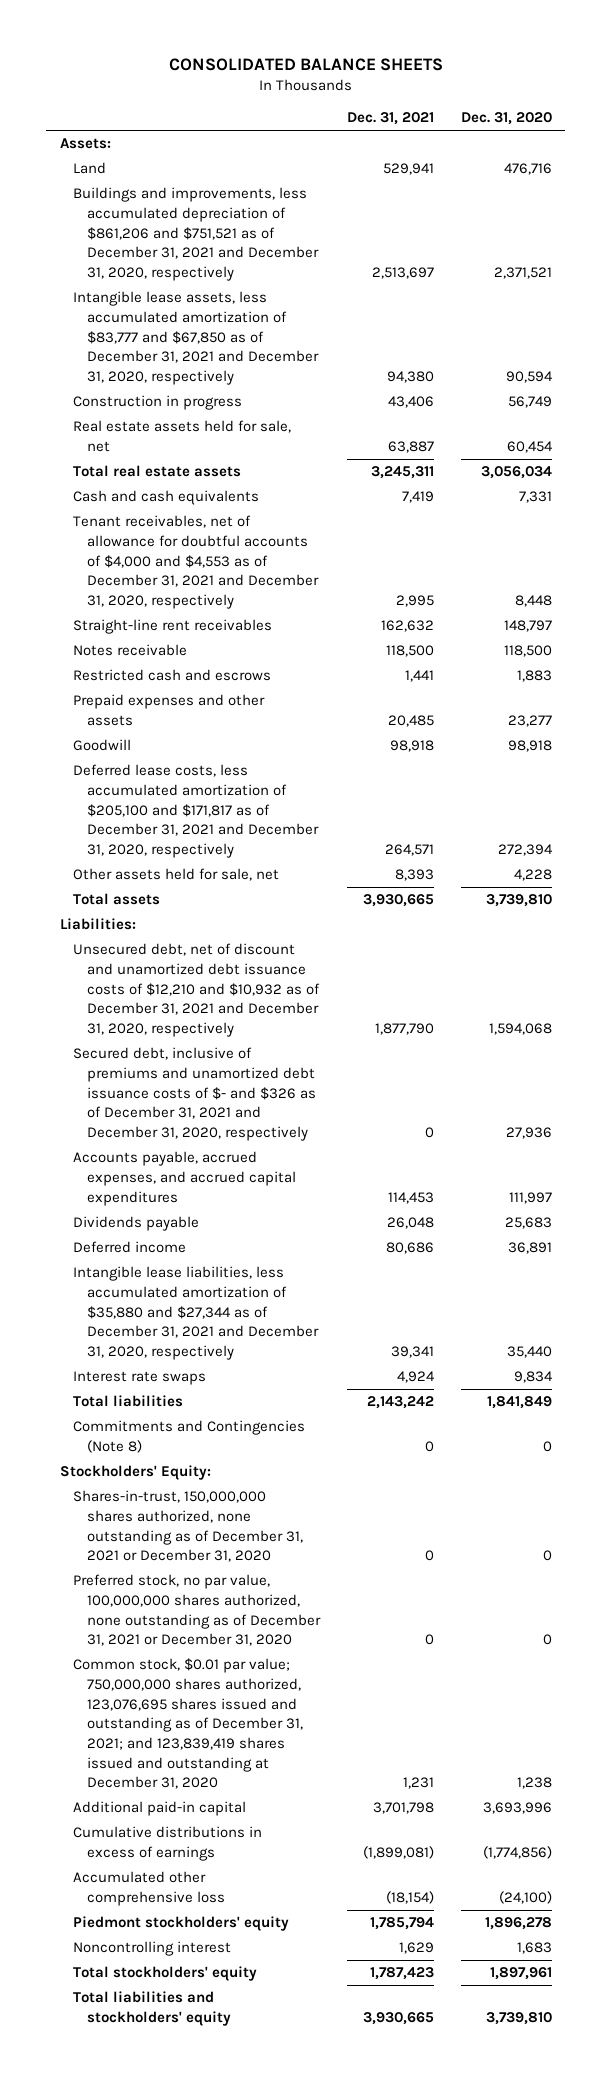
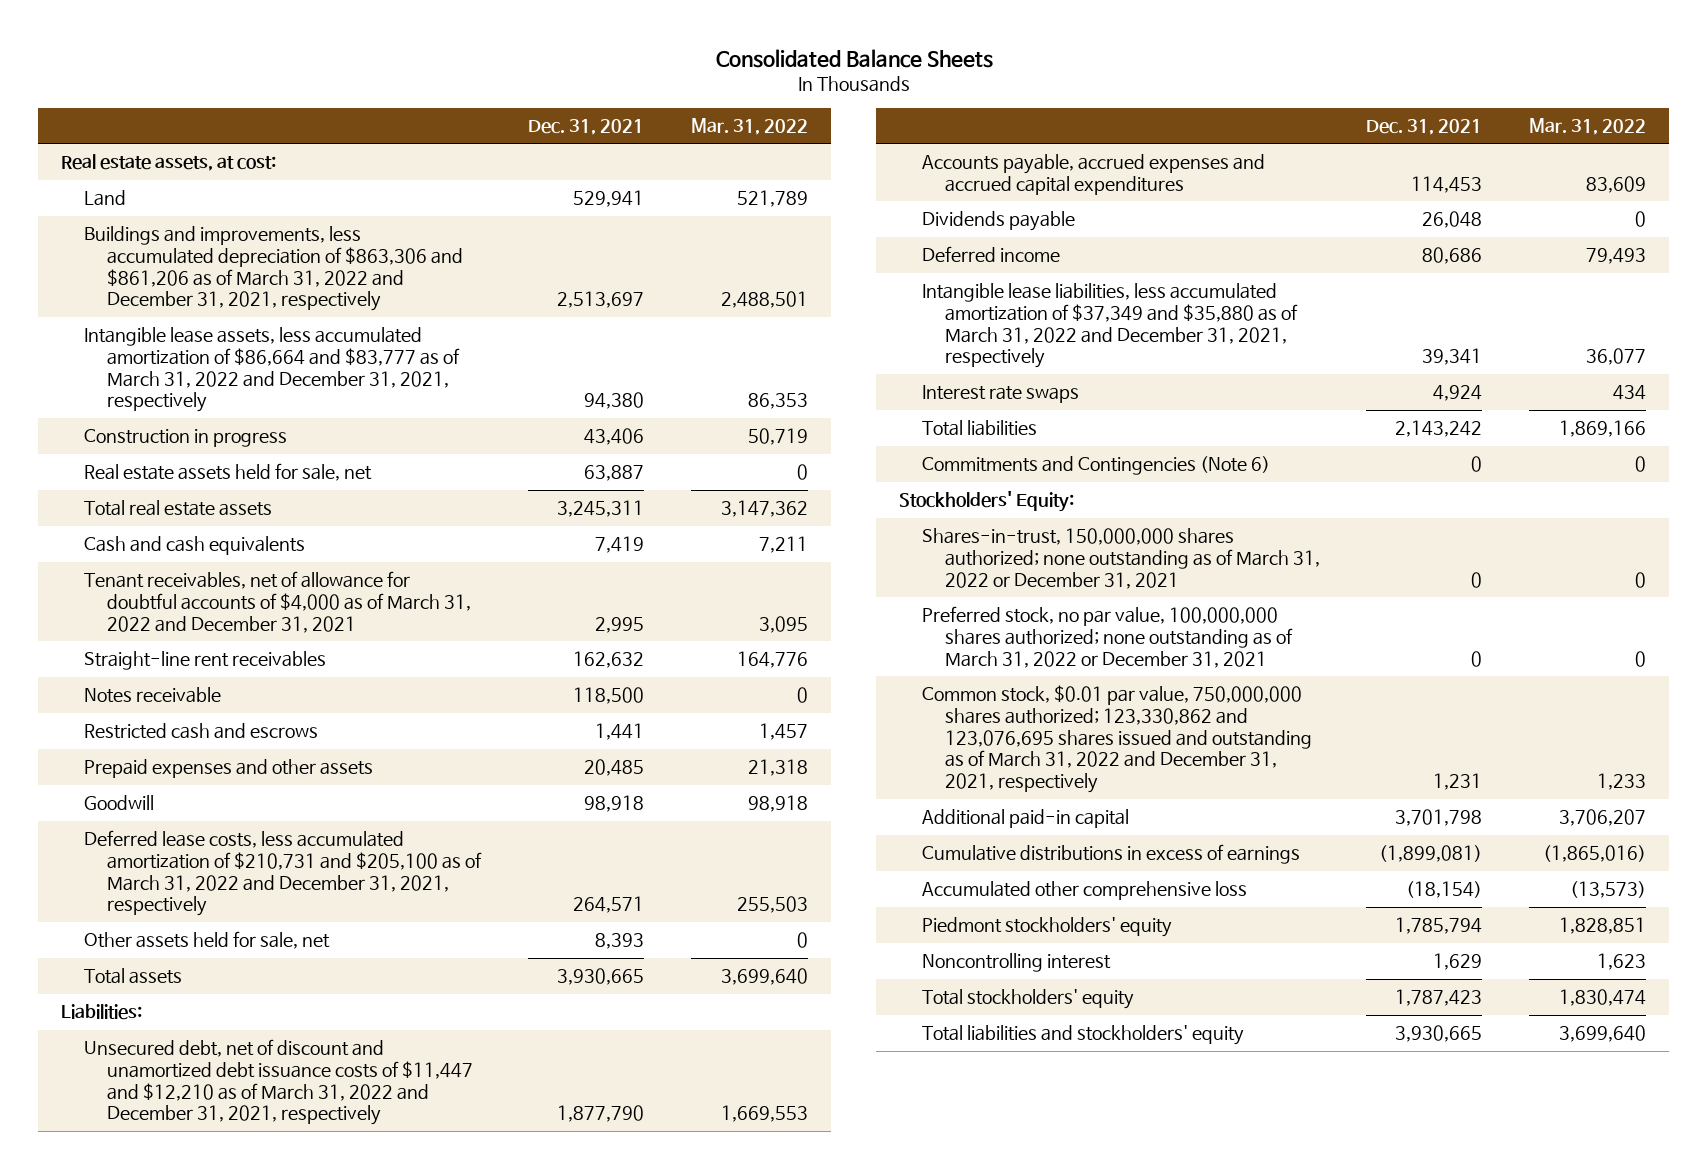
[168,57,443,71] CONSOLIDATED BALANCE SHEETS -> [715,48,993,68] Consolidated Balance Sheets
[460,112,552,126] Dec. 31, 2020 -> none
none -> [691,118,809,136] Mar. 31, 2022
[59,138,111,150] Assets: -> none
none -> [61,154,277,172] Real estate assets, at cost:
[73,187,319,282] Buildings and improvements, less accumulated depreciation of $861,206 and $751,521 as of December 31, 2021 and December 31, 2020, respectively -> [84,226,463,312] Buildings and improvements, less accumulated depreciation of $863,306 and $861,206 as of March 31, 2022 and December 31, 2021, respectively
[73,291,319,386] Intangible lease assets, less accumulated amortization of $83,777 and $67,850 as of December 31, 2021 and December 31, 2020, respectively -> [84,327,460,413] Intangible lease assets, less accumulated amortization of $86,664 and $83,777 as of March 31, 2022 and December 31, 2021, respectively
[73,515,319,610] Tenant receivables, net of allowance for doubtful accounts of $4,000 and $4,553 as of December 31, 2021 and December 31, 2020, respectively -> [84,571,471,633] Tenant receivables, net of allowance for doubtful accounts of $4,000 as of March 31, 2022 and December 31, 2021
[73,764,319,859] Deferred lease costs, less accumulated amortization of $205,100 and $171,817 as of December 31, 2021 and December 31, 2020, respectively -> [84,830,482,917] Deferred lease costs, less accumulated amortization of $210,731 and $205,100 as of March 31, 2022 and December 31, 2021, respectively
[73,1047,316,1142] Secured debt, inclusive of premiums and unamortized debt issuance costs of $- and $326 as of December 31, 2021 and December 31, 2020, respectively -> none
[73,943,320,1038] Unsecured debt, net of discount and unamortized debt issuance costs of $12,210 and $10,932 as of December 31, 2021 and December 31, 2020, respectively -> [84,1039,473,1126] Unsecured debt, net of discount and unamortized debt issuance costs of $11,447 and $12,210 as of March 31, 2022 and December 31, 2021, respectively
[73,1151,296,1206] Accounts payable, accrued expenses, and accrued capital expenditures -> [921,154,1265,195] Accounts payable, accrued expenses and accrued capital expenditures
[73,1266,319,1361] Intangible lease liabilities, less accumulated amortization of $35,880 and $27,344 as of December 31, 2021 and December 31, 2020, respectively -> [921,283,1298,369] Intangible lease liabilities, less accumulated amortization of $37,349 and $35,880 as of March 31, 2022 and December 31, 2021, respectively
[73,1420,306,1454] Commitments and Contingencies (Note 8) -> [921,456,1270,476] Commitments and Contingencies (Note 6)
[73,1490,303,1563] Shares-in-trust, 150,000,000 shares authorized, none outstanding as of December 31, 2021 or December 31, 2020 -> [921,528,1320,589] Shares-in-trust, 150,000,000 shares authorized; none outstanding as of March 31, 2022 or December 31, 2021
[73,1574,321,1647] Preferred stock, no par value, 100,000,000 shares authorized, none outstanding as of December 31, 2021 or December 31, 2020 -> [921,606,1293,668] Preferred stock, no par value, 100,000,000 shares authorized; none outstanding as of March 31, 2022 or December 31, 2021
[73,1658,303,1790] Common stock, $0.01 par value; 750,000,000 shares authorized, 123,076,695 shares issued and outstanding as of December 31, 2021; and 123,839,419 shares issued and outstanding at December 31, 2020 -> [921,685,1312,794] Common stock, $0.01 par value, 750,000,000 shares authorized; 123,330,862 and 123,076,695 shares issued and outstanding as of March 31, 2022 and December 31, 2021, respectively

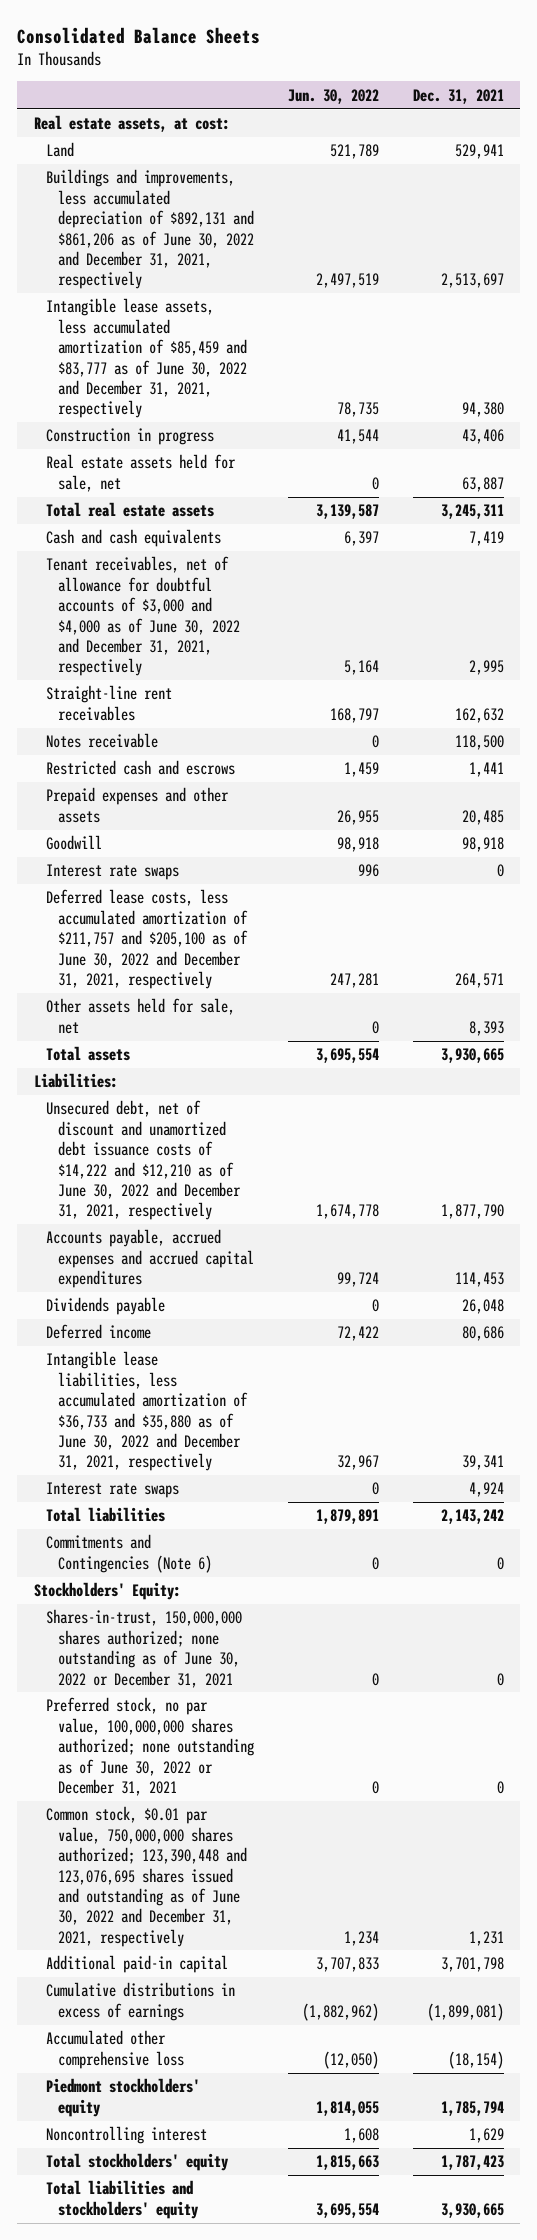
[691,118,809,136] Mar. 31, 2022 -> none
none -> [287,88,379,104] Jun. 30, 2022
[84,226,463,312] Buildings and improvements, less accumulated depreciation of $863,306 and $861,206 as of March 31, 2022 and December 31, 2021, respectively -> [46,169,255,290] Buildings and improvements, less accumulated depreciation of $892,131 and $861,206 as of June 30, 2022 and December 31, 2021, respectively
[84,327,460,413] Intangible lease assets, less accumulated amortization of $86,664 and $83,777 as of March 31, 2022 and December 31, 2021, respectively -> [46,298,248,419] Intangible lease assets, less accumulated amortization of $85,459 and $83,777 as of June 30, 2022 and December 31, 2021, respectively
[84,571,471,633] Tenant receivables, net of allowance for doubtful accounts of $4,000 as of March 31, 2022 and December 31, 2021 -> [46,556,241,677] Tenant receivables, net of allowance for doubtful accounts of $3,000 and $4,000 as of June 30, 2022 and December 31, 2021, respectively
none -> [46,864,180,881] Interest rate swaps
[84,830,482,917] Deferred lease costs, less accumulated amortization of $210,731 and $205,100 as of March 31, 2022 and December 31, 2021, respectively -> [46,889,249,989] Deferred lease costs, less accumulated amortization of $211,757 and $205,100 as of June 30, 2022 and December 31, 2021, respectively
[84,1039,473,1126] Unsecured debt, net of discount and unamortized debt issuance costs of $11,447 and $12,210 as of March 31, 2022 and December 31, 2021, respectively -> [46,1100,242,1221] Unsecured debt, net of discount and unamortized debt issuance costs of $14,222 and $12,210 as of June 30, 2022 and December 31, 2021, respectively
[921,283,1298,369] Intangible lease liabilities, less accumulated amortization of $37,349 and $35,880 as of March 31, 2022 and December 31, 2021, respectively -> [46,1351,249,1472] Intangible lease liabilities, less accumulated amortization of $36,733 and $35,880 as of June 30, 2022 and December 31, 2021, respectively
[921,528,1320,589] Shares-in-trust, 150,000,000 shares authorized; none outstanding as of March 31, 2022 or December 31, 2021 -> [46,1609,243,1688] Shares-in-trust, 150,000,000 shares authorized; none outstanding as of June 30, 2022 or December 31, 2021
[921,606,1293,668] Preferred stock, no par value, 100,000,000 shares authorized; none outstanding as of March 31, 2022 or December 31, 2021 -> [46,1697,255,1796] Preferred stock, no par value, 100,000,000 shares authorized; none outstanding as of June 30, 2022 or December 31, 2021
[921,685,1312,794] Common stock, $0.01 par value, 750,000,000 shares authorized; 123,330,862 and 123,076,695 shares issued and outstanding as of March 31, 2022 and December 31, 2021, respectively -> [46,1806,248,1947] Common stock, $0.01 par value, 750,000,000 shares authorized; 123,390,448 and 123,076,695 shares issued and outstanding as of June 30, 2022 and December 31, 2021, respectively

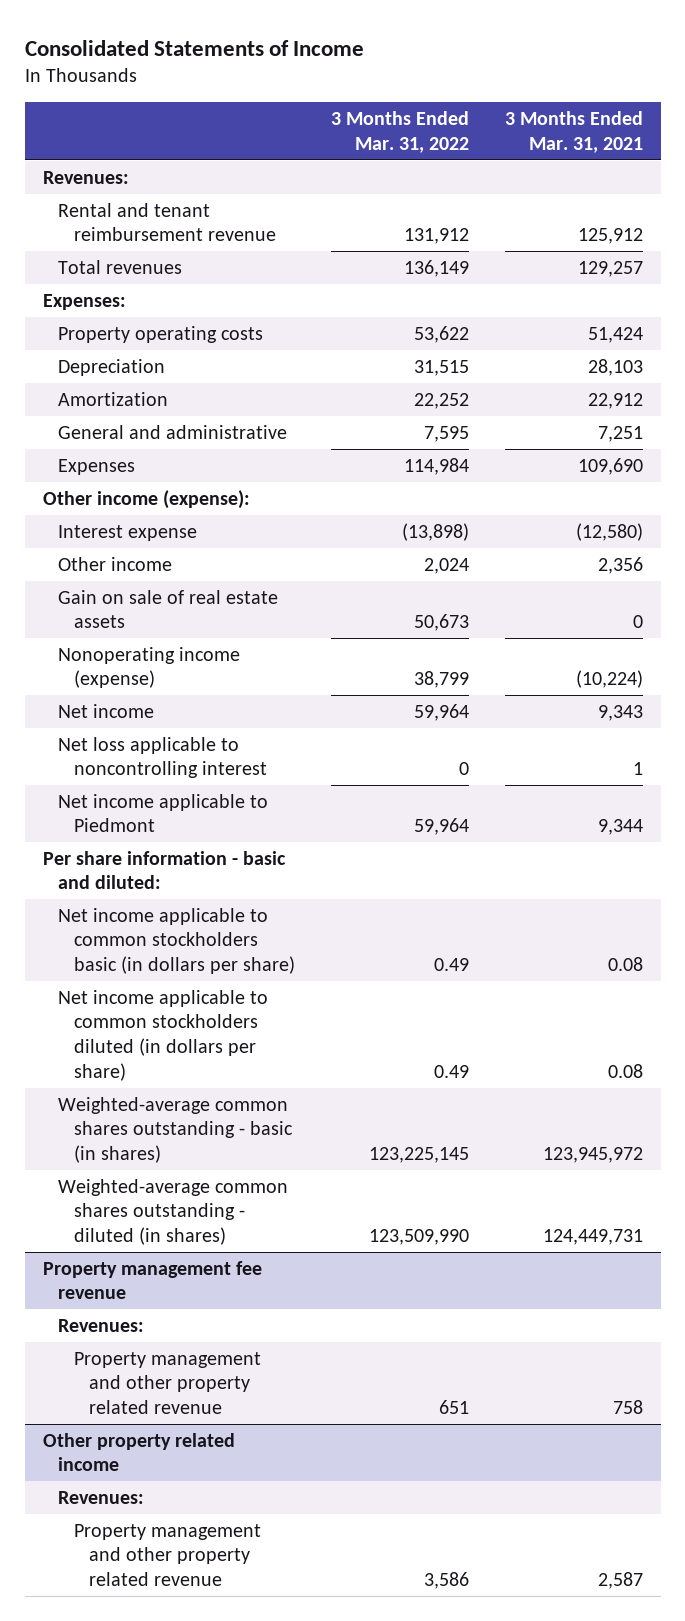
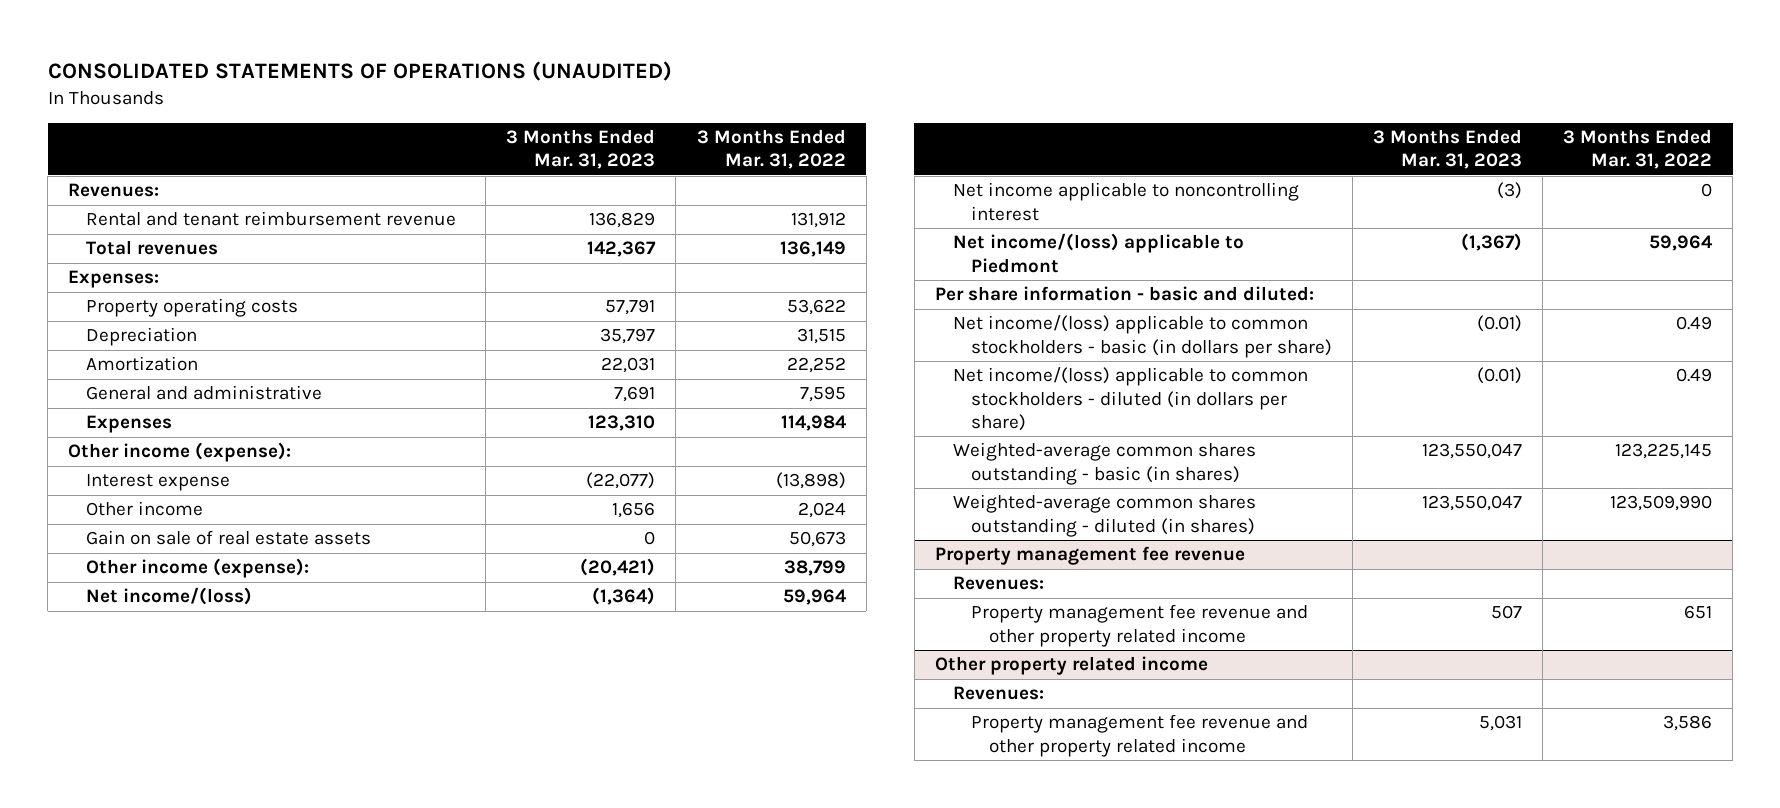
[24,39,364,56] Consolidated Statements of Income -> [47,60,672,81] CONSOLIDATED STATEMENTS OF OPERATIONS (UNAUDITED)
[504,111,643,153] 3 Months Ended Mar. 31, 2021 -> none
none -> [506,129,656,170] 3 Months Ended Mar. 31, 2023
[58,646,241,689] Nonoperating income (expense) -> [86,558,310,579] Other income (expense):
[58,703,155,718] Net income -> [86,587,253,606] Net income/(loss)
[58,736,267,779] Net loss applicable to noncontrolling interest -> [952,182,1299,221] Net income applicable to noncontrolling interest
[58,793,269,833] Net income applicable to Piedmont -> [952,233,1244,273] Net income/(loss) applicable to Piedmont
[58,907,295,975] Net income applicable to common stockholders basic (in dollars per share) -> [952,315,1332,358] Net income/(loss) applicable to common stockholders - basic (in dollars per share)
[58,989,269,1081] Net income applicable to common stockholders diluted (in dollars per share) -> [952,367,1308,431] Net income/(loss) applicable to common stockholders - diluted (in dollars per share)
[73,1351,261,1415] Property management and other property related revenue -> [970,604,1308,647] Property management fee revenue and other property related income
[73,1523,261,1587] Property management and other property related revenue -> [970,714,1308,757] Property management fee revenue and other property related income

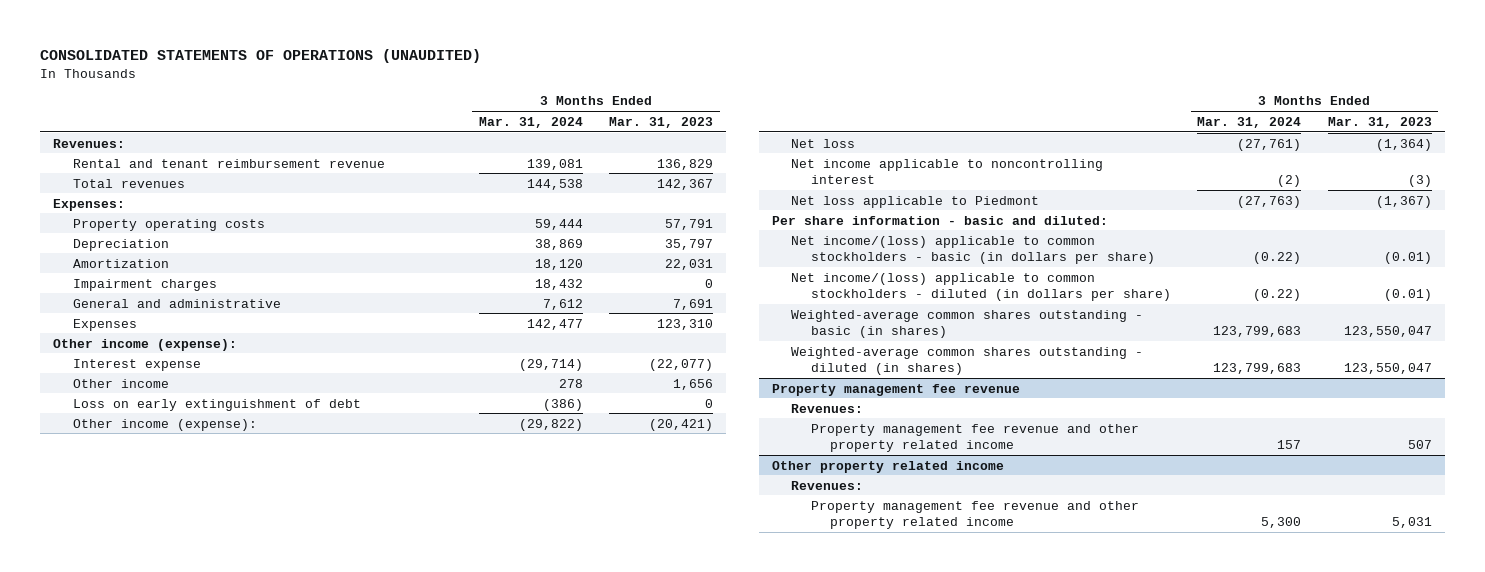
[696,129,846,170] 3 Months Ended Mar. 31, 2022 -> none
none -> [478,116,583,128] Mar. 31, 2024
none -> [72,278,217,291] Impairment charges
[86,530,372,546] Gain on sale of real estate assets -> none
none -> [72,398,361,411] Loss on early extinguishment of debt
[86,587,253,606] Net income/(loss) -> [791,138,856,148] Net loss
[952,233,1244,273] Net income/(loss) applicable to Piedmont -> [791,195,1040,208] Net loss applicable to Piedmont

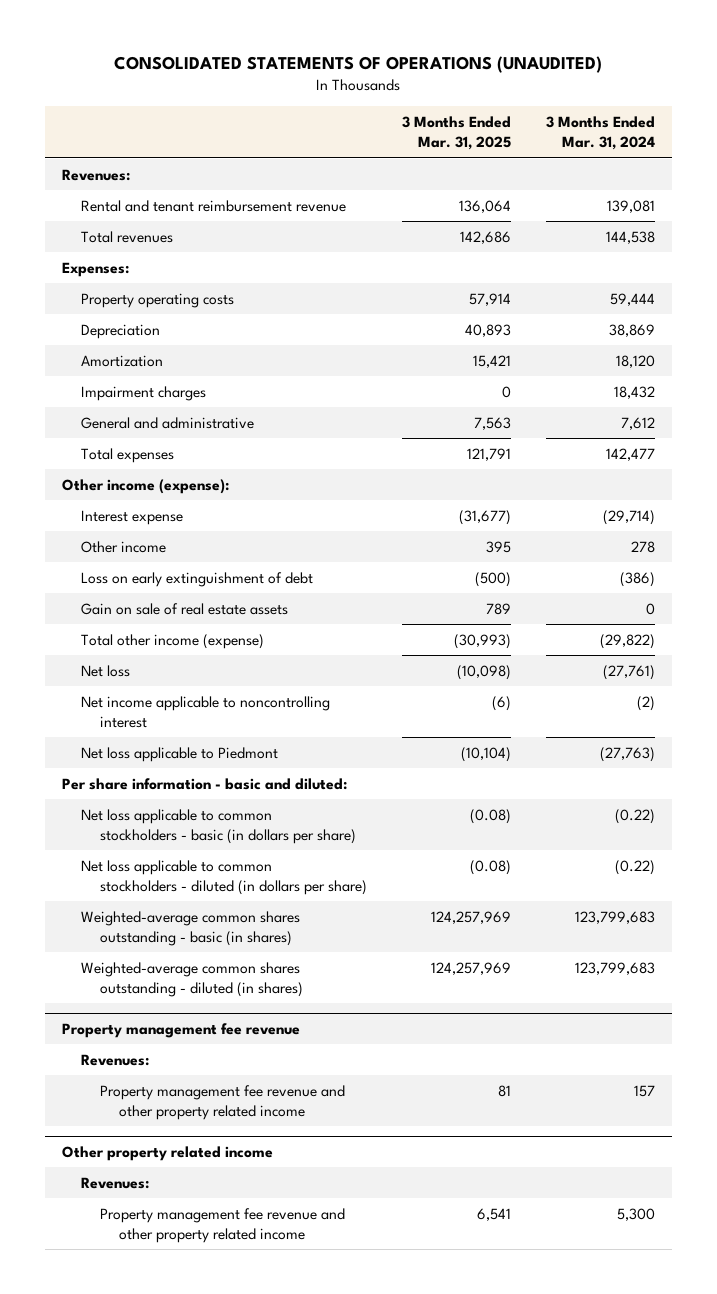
[608,116,713,128] Mar. 31, 2023 -> none
none -> [401,115,511,151] 3 Months Ended Mar. 31, 2025
[72,318,137,331] Expenses -> [81,447,175,463] Total expenses
none -> [81,602,289,615] Gain on sale of real estate assets
[72,418,257,431] Other income (expense): -> [81,633,265,649] Total other income (expense)
[791,235,1155,265] Net income/(loss) applicable to common stockholders - basic (in dollars per share) -> [81,808,357,845] Net loss applicable to common stockholders - basic (in dollars per share)
[791,272,1171,302] Net income/(loss) applicable to common stockholders - diluted (in dollars per share) -> [81,859,368,896] Net loss applicable to common stockholders - diluted (in dollars per share)

